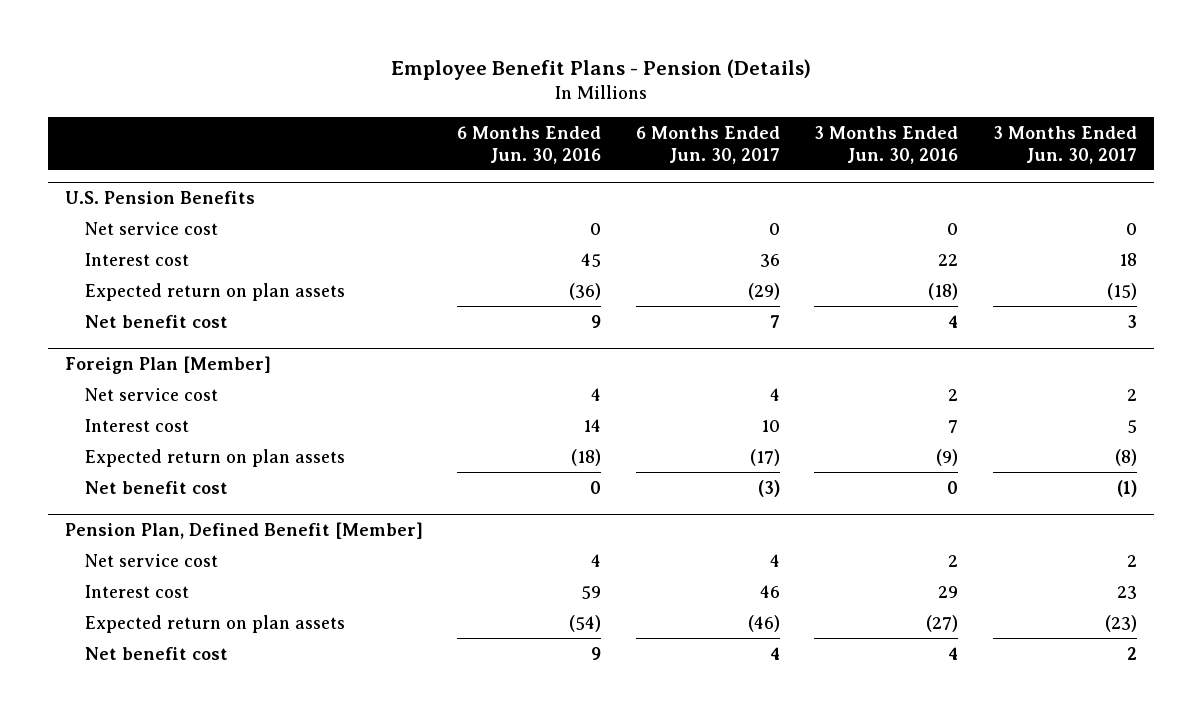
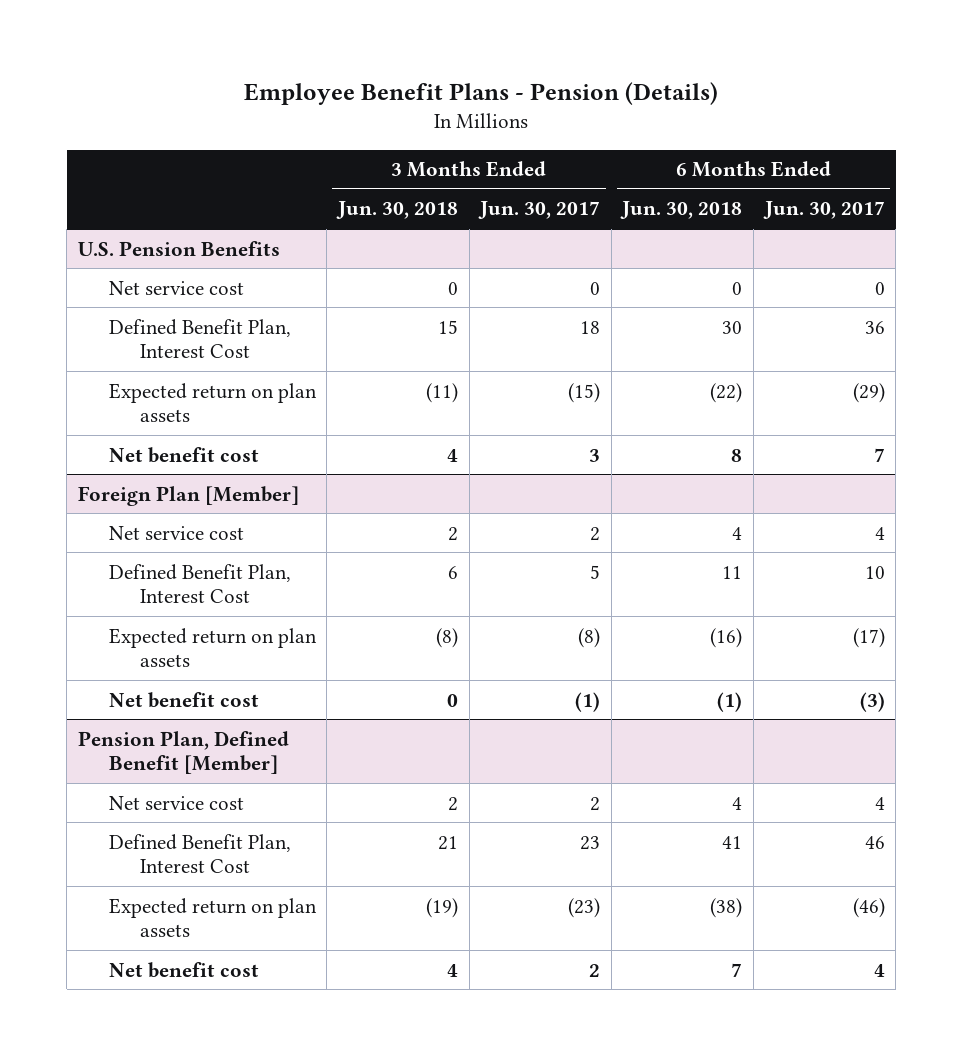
[457,125,602,164] 6 Months Ended Jun. 30, 2016 -> none
[814,125,959,164] 3 Months Ended Jun. 30, 2016 -> none
none -> [335,201,458,220] Jun. 30, 2018
none -> [620,201,743,220] Jun. 30, 2018
[85,252,190,266] Interest cost -> [108,318,291,359] Defined Benefit Plan, Interest Cost
[85,418,190,432] Interest cost -> [108,563,291,604] Defined Benefit Plan, Interest Cost
[85,584,190,598] Interest cost -> [108,833,291,874] Defined Benefit Plan, Interest Cost

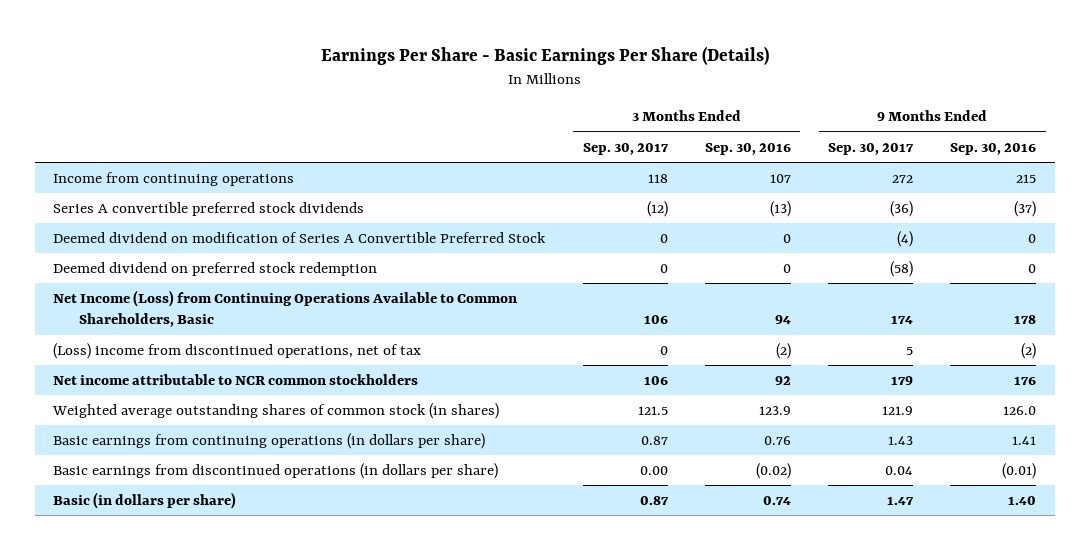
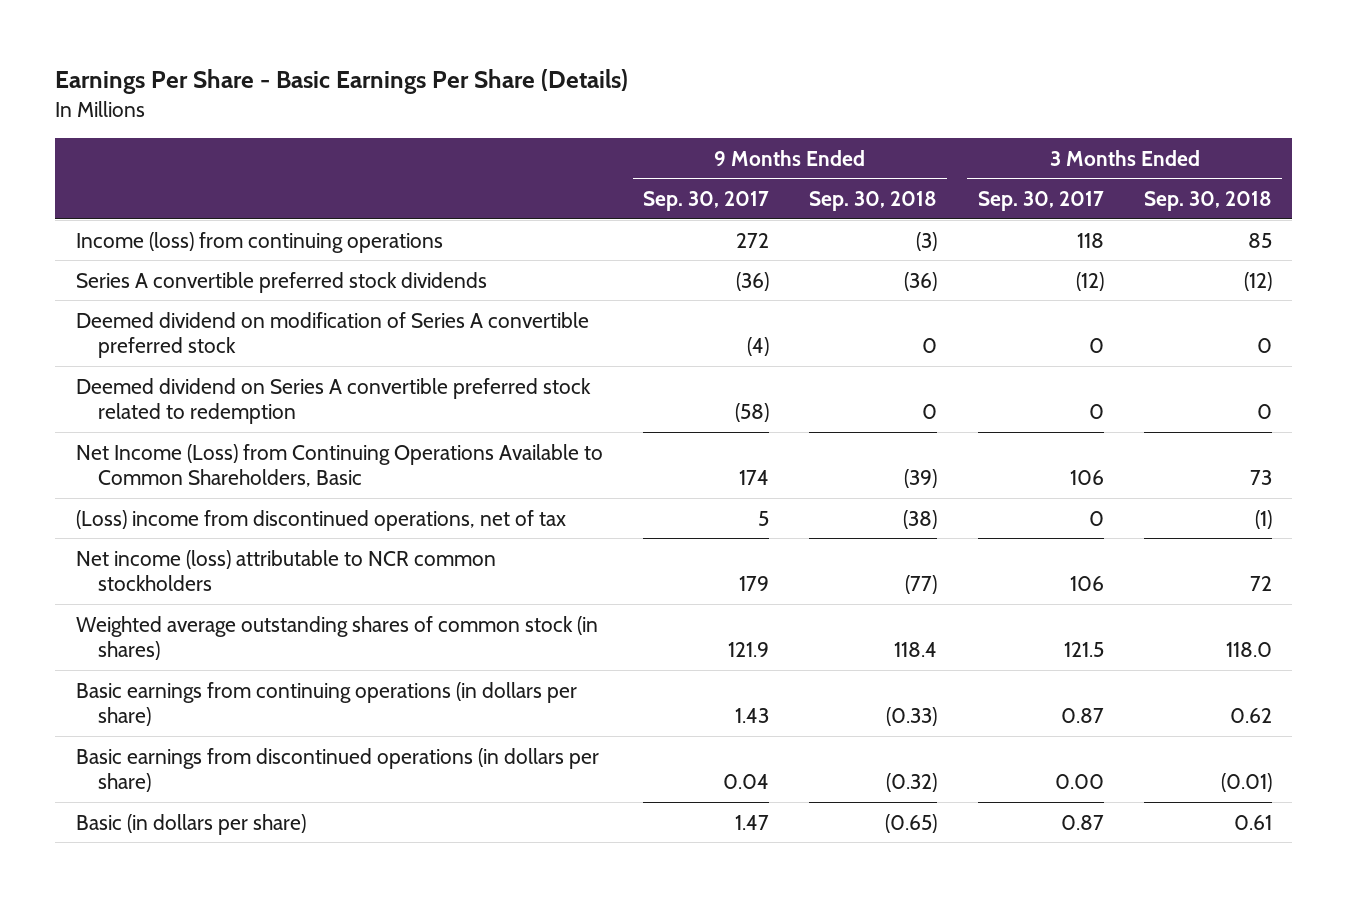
[704,142,791,155] Sep. 30, 2016 -> none
[950,142,1037,155] Sep. 30, 2016 -> none
none -> [809,191,938,212] Sep. 30, 2018
none -> [1143,191,1272,212] Sep. 30, 2018
[53,172,295,187] Income from continuing operations -> [75,231,443,253] Income (loss) from continuing operations
[53,232,547,244] Deemed dividend on modification of Series A Convertible Preferred Stock -> [75,311,589,359] Deemed dividend on modification of Series A convertible preferred stock
[53,262,378,277] Deemed dividend on preferred stock redemption -> [75,377,591,425] Deemed dividend on Series A convertible preferred stock related to redemption
[53,374,419,386] Net income attributable to NCR common stockholders -> [75,549,496,592] Net income (loss) attributable to NCR common stockholders

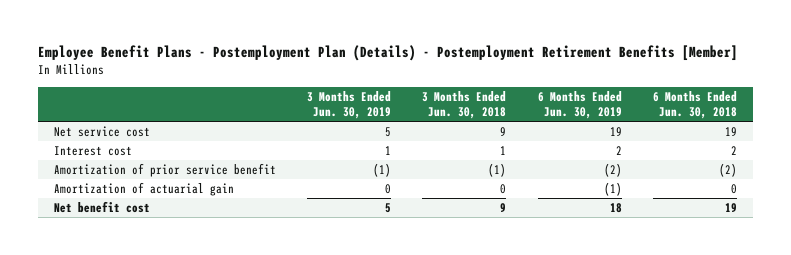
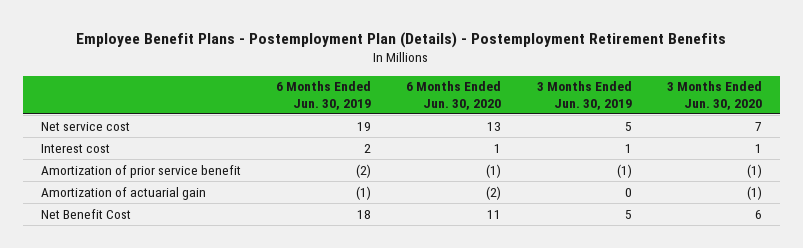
[38,45,739,62] Employee Benefit Plans - Postemployment Plan (Details) - Postemployment Retirement Benefits [Member] -> [76,31,727,48] Employee Benefit Plans - Postemployment Plan (Details) - Postemployment Retirement Benefits
[422,90,507,119] 3 Months Ended Jun. 30, 2018 -> none
[653,90,738,119] 6 Months Ended Jun. 30, 2018 -> none
none -> [406,81,502,110] 6 Months Ended Jun. 30, 2020
none -> [667,81,763,110] 3 Months Ended Jun. 30, 2020
[53,201,150,214] Net benefit cost -> [40,208,131,219] Net Benefit Cost

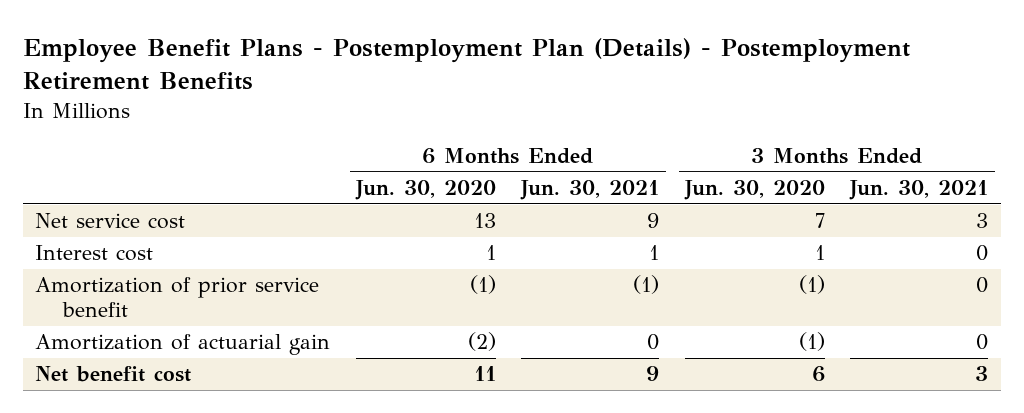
[275,81,371,110] 6 Months Ended Jun. 30, 2019 -> none
[536,81,632,110] 3 Months Ended Jun. 30, 2019 -> none
none -> [520,179,660,200] Jun. 30, 2021
none -> [849,179,989,200] Jun. 30, 2021
[40,208,131,219] Net Benefit Cost -> [35,366,192,383] Net benefit cost

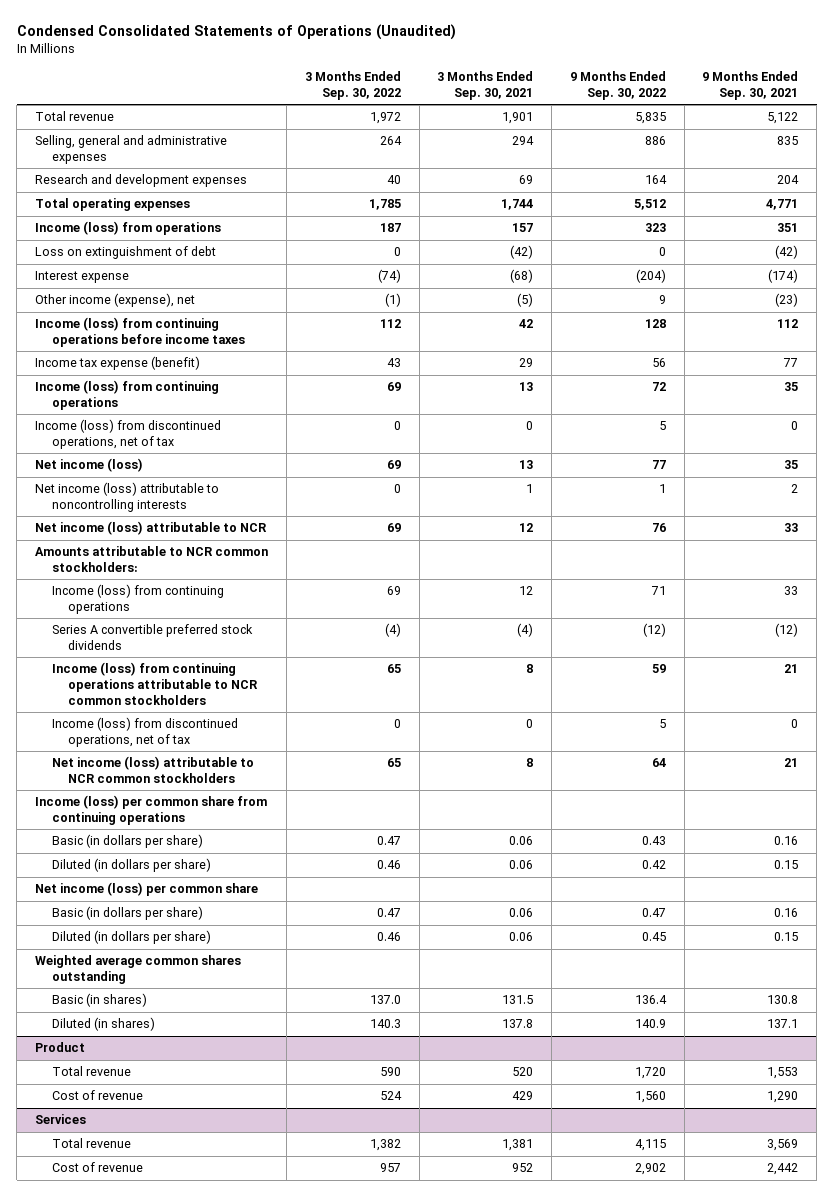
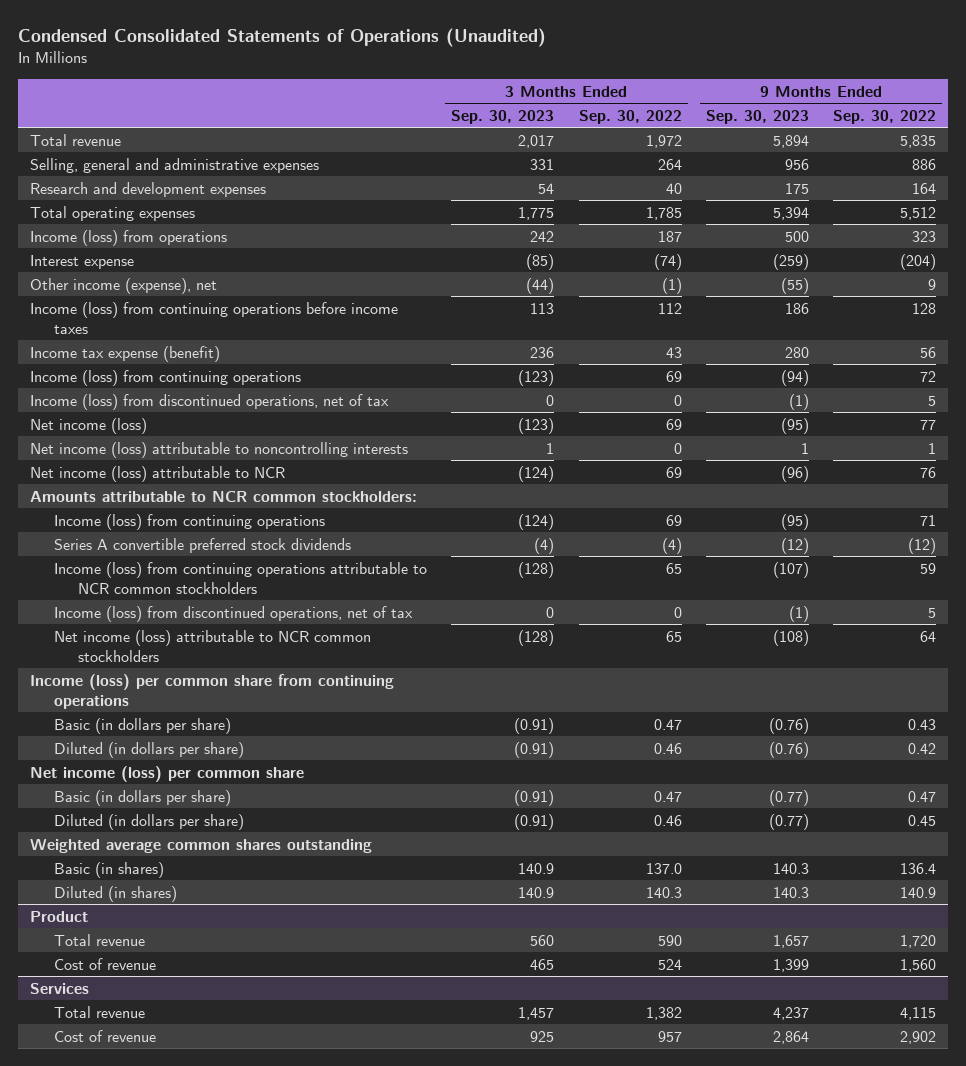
[437,70,534,100] 3 Months Ended Sep. 30, 2021 -> none
[702,70,799,100] 9 Months Ended Sep. 30, 2021 -> none
none -> [451,109,555,124] Sep. 30, 2023
none -> [705,109,809,124] Sep. 30, 2023
[35,246,217,260] Loss on extinguishment of debt -> none

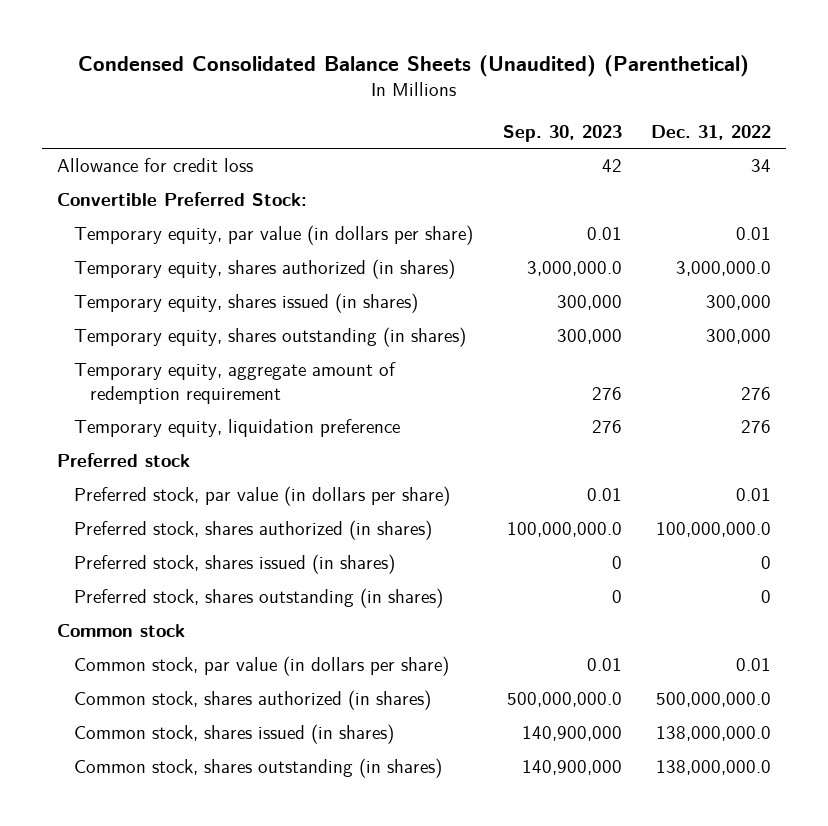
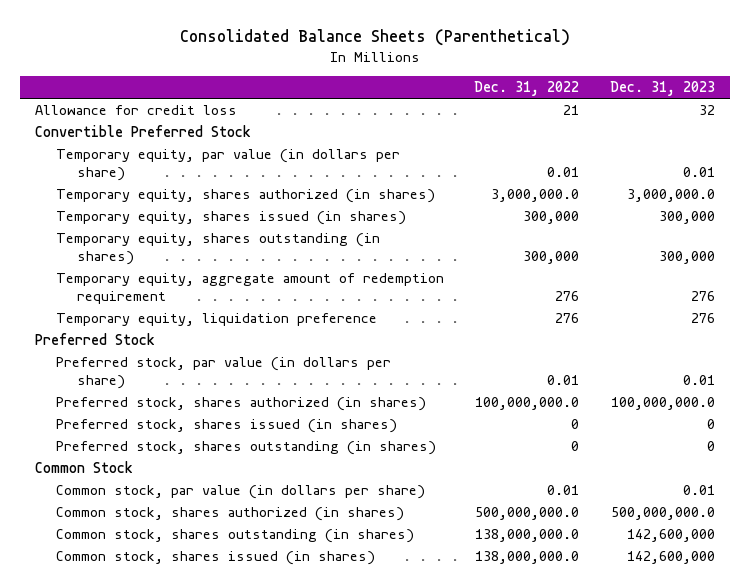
[78,54,750,77] Condensed Consolidated Balance Sheets (Unaudited) (Parenthetical) -> [179,29,570,47] Consolidated Balance Sheets (Parenthetical)
[502,124,622,142] Sep. 30, 2023 -> none
none -> [609,81,715,97] Dec. 31, 2023
[751,159,772,173] 34 -> [563,105,580,116] 21
[57,192,308,207] Convertible Preferred Stock: -> [34,125,251,138] Convertible Preferred Stock
[57,453,191,468] Preferred stock -> [34,333,155,346] Preferred Stock
[57,624,186,638] Common stock -> [34,461,133,474] Common Stock
[73,724,394,745] Common stock, shares issued (in shares) -> [55,551,375,566] Common stock, shares issued (in shares)

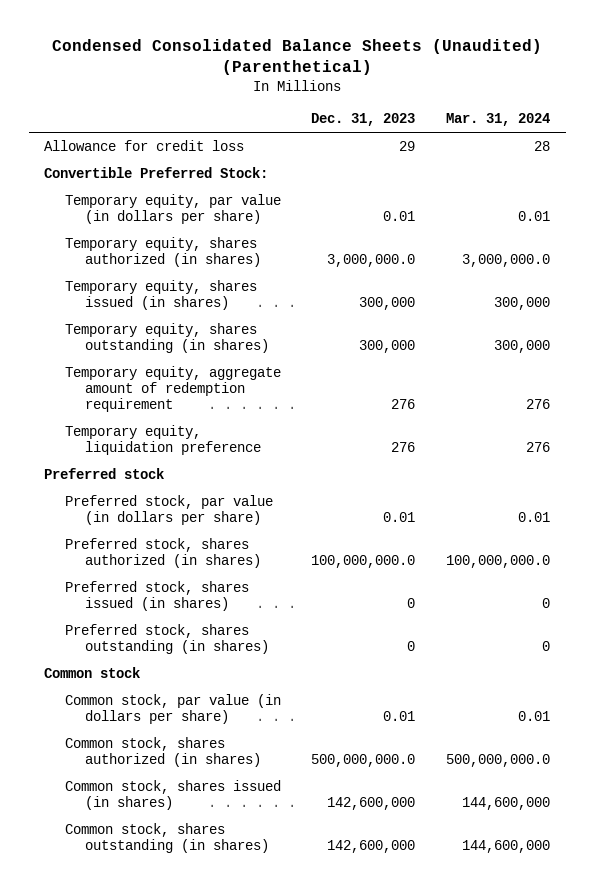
[179,29,570,47] Consolidated Balance Sheets (Parenthetical) -> [52,38,543,76] Condensed Consolidated Balance Sheets (Unaudited) (Parenthetical)
[474,81,580,97] Dec. 31, 2022 -> none
none -> [446,113,551,127] Mar. 31, 2024
[698,105,715,116] 32 -> [399,141,416,152] 29
[34,125,251,138] Convertible Preferred Stock -> [44,167,269,179] Convertible Preferred Stock:
[34,333,155,346] Preferred Stock -> [44,468,165,480] Preferred stock
[34,461,133,474] Common Stock -> [44,667,141,679] Common stock
[55,529,414,544] Common stock, shares outstanding (in shares) -> [64,823,269,854] Common stock, shares outstanding (in shares)

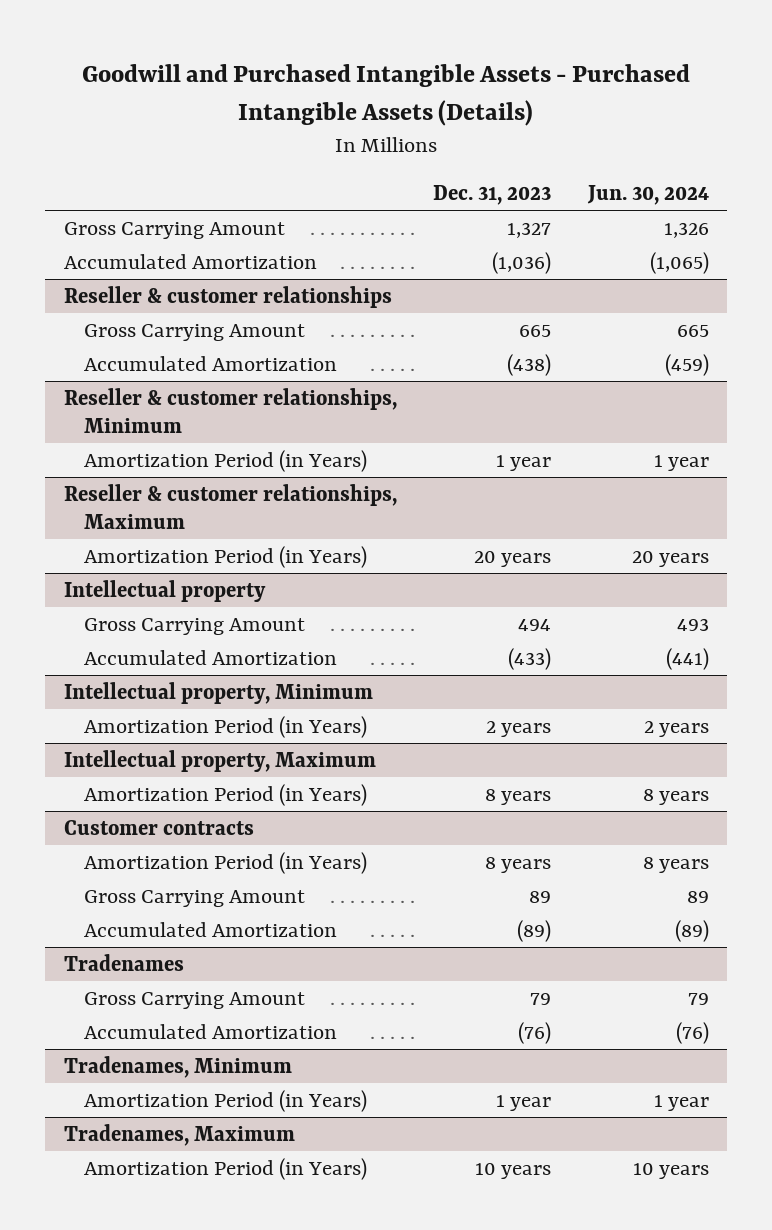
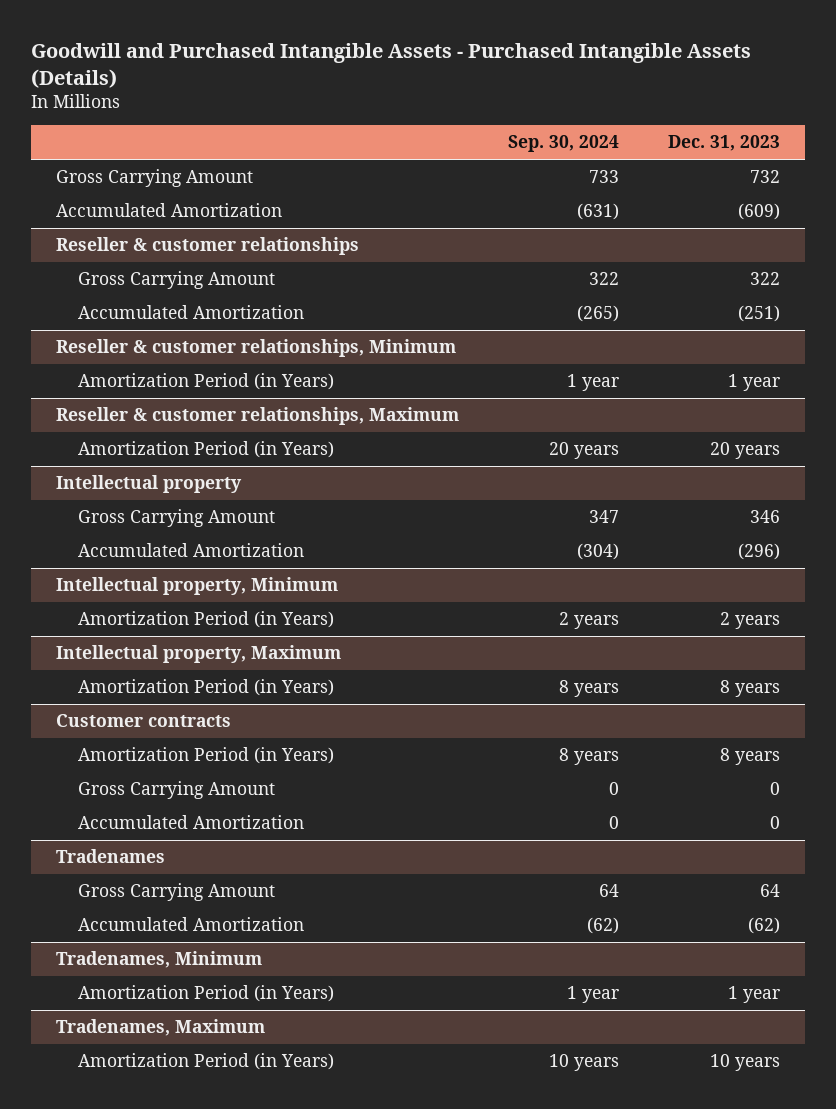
[586,184,709,205] Jun. 30, 2024 -> none
none -> [507,135,619,153] Sep. 30, 2024
[507,222,552,239] 1,327 -> [750,170,781,184] 732
[492,252,552,275] (1,036) -> [738,203,781,221] (609)
[519,325,552,338] 665 -> [750,272,781,286] 322
[507,354,552,377] (438) -> [738,305,781,323] (251)
[518,619,552,632] 494 -> [750,510,781,524] 346
[508,648,552,671] (433) -> [738,543,781,561] (296)
[529,891,552,904] 89 -> [770,782,781,796] 0
[517,920,552,943] (89) -> [770,816,781,830] 0
[530,993,552,1006] 79 -> [760,884,781,898] 64
[518,1022,552,1045] (76) -> [748,917,781,935] (62)

